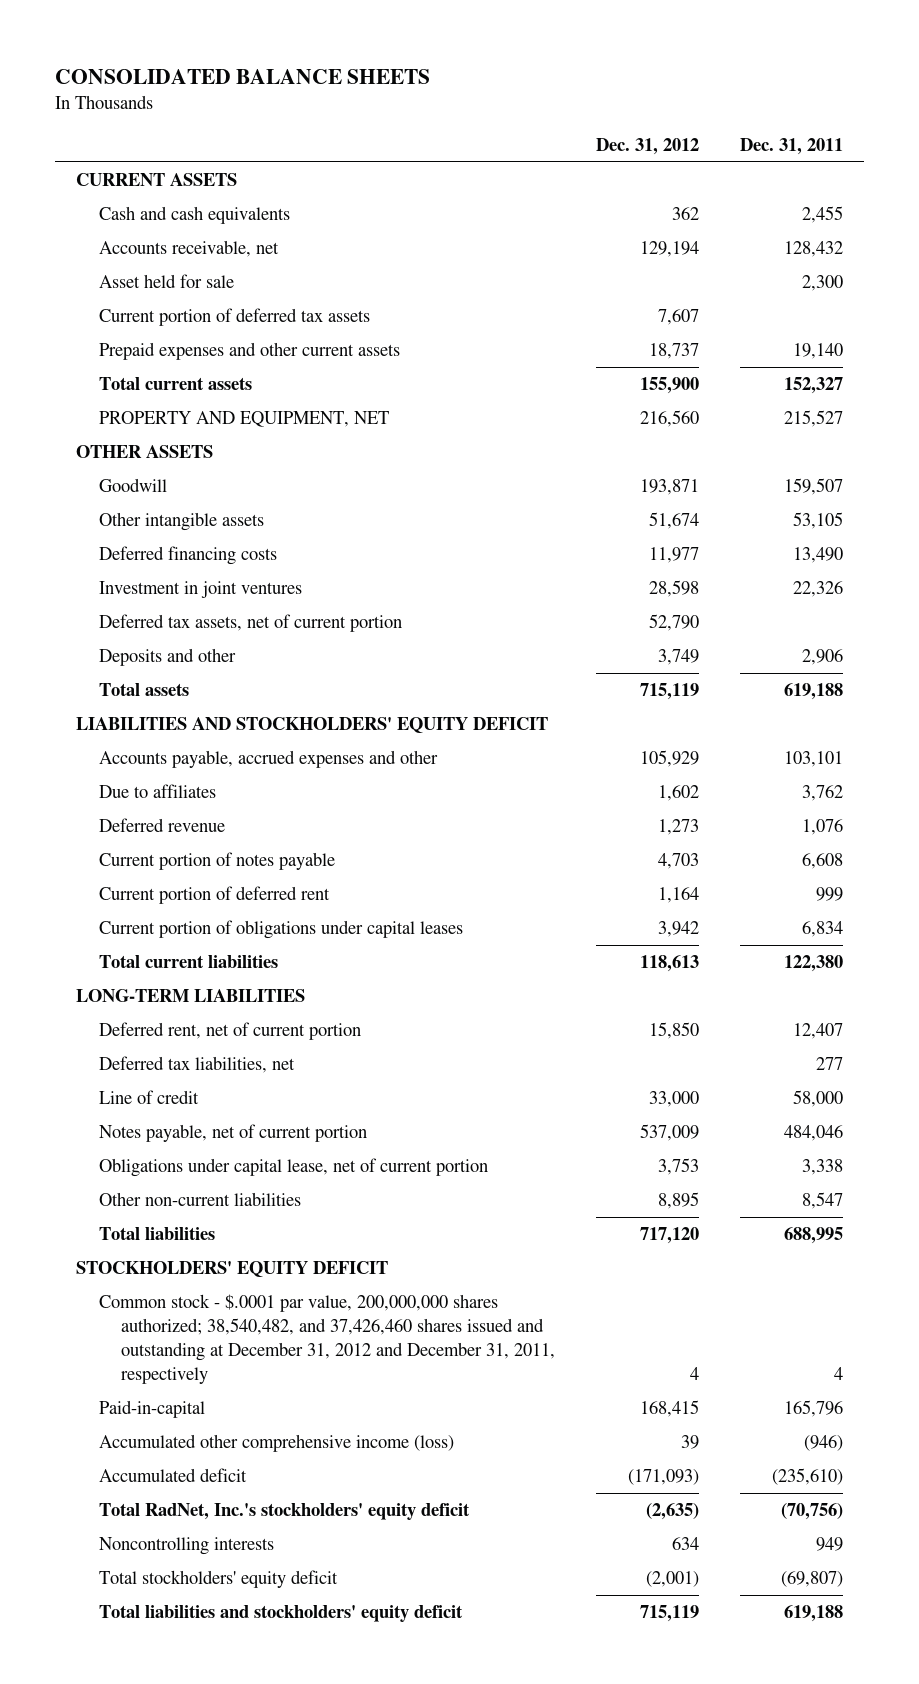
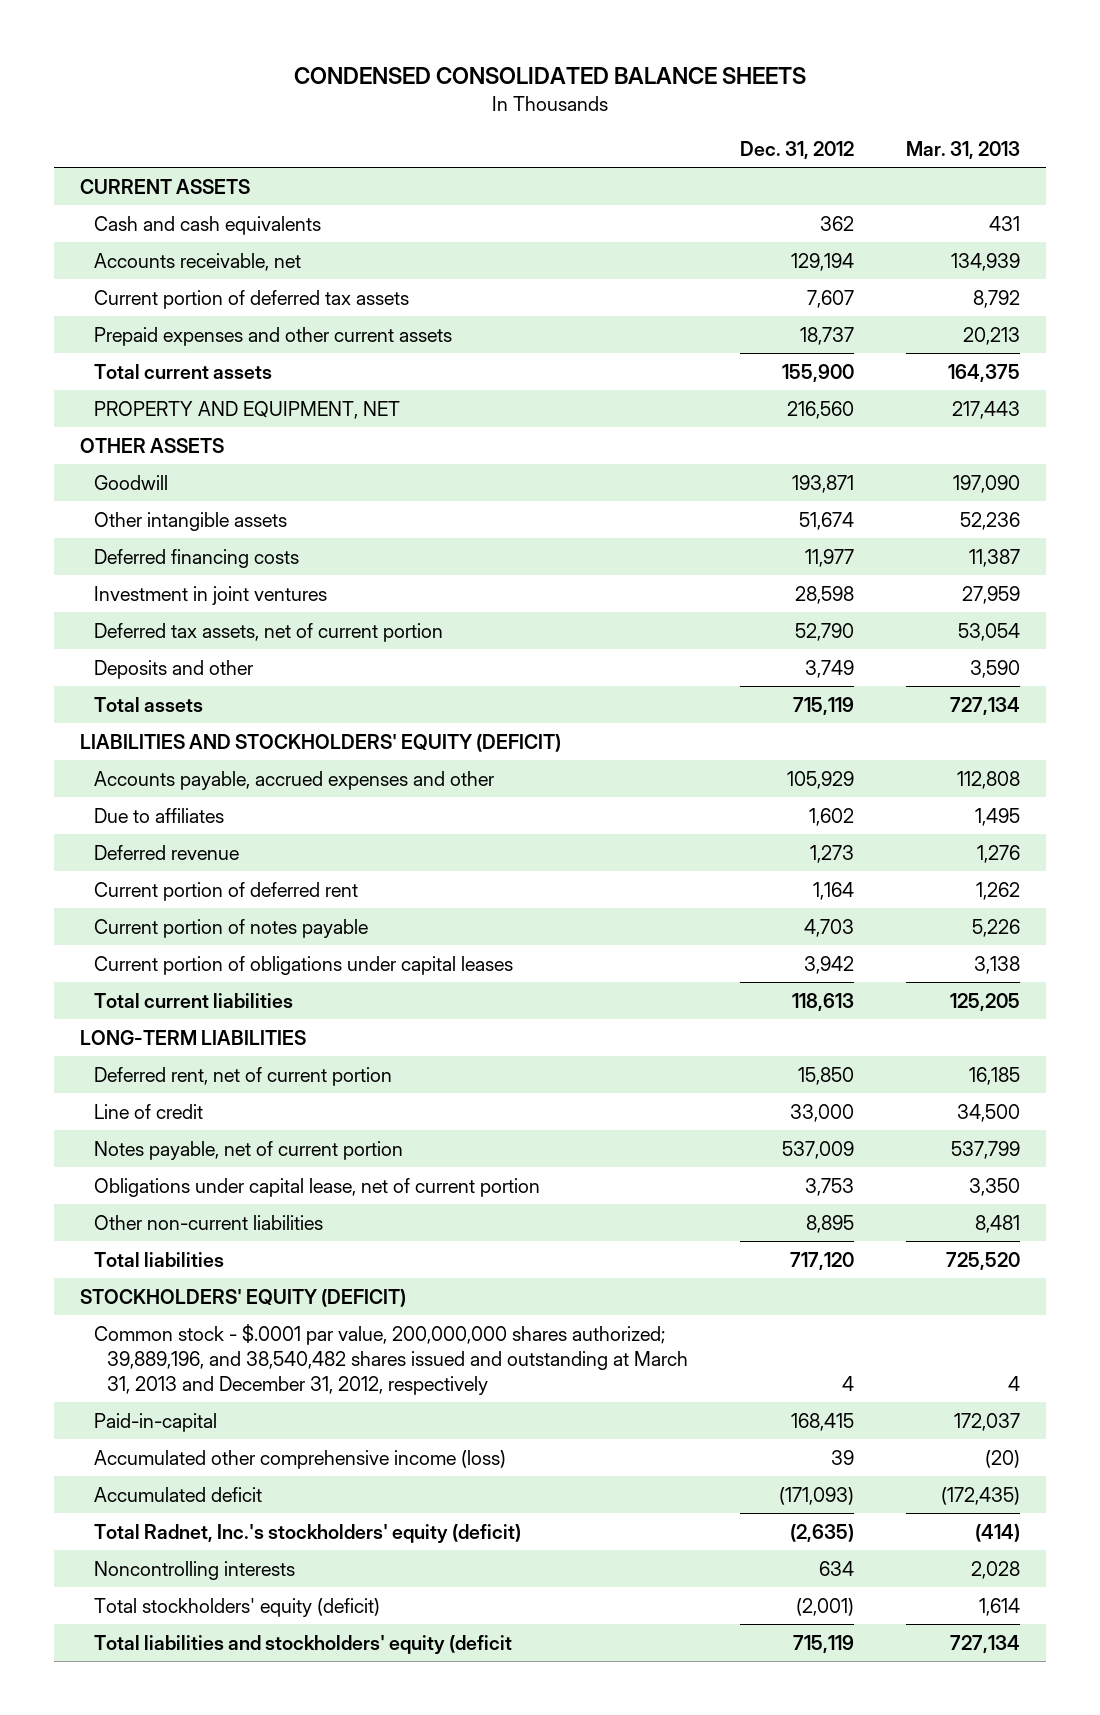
[55,69,431,85] CONSOLIDATED BALANCE SHEETS -> [293,67,806,85] CONDENSED CONSOLIDATED BALANCE SHEETS
[740,138,844,156] Dec. 31, 2011 -> none
none -> [905,140,1020,159] Mar. 31, 2013
[98,274,234,289] Asset held for sale -> none
[75,717,548,734] LIABILITIES AND STOCKHOLDERS' EQUITY DEFICIT -> [79,733,561,752] LIABILITIES AND STOCKHOLDERS' EQUITY (DEFICIT)
[98,852,335,871] Current portion of notes payable -> [93,918,368,938] Current portion of notes payable
[98,1056,295,1074] Deferred tax liabilities, net -> none
[75,1261,388,1278] STOCKHOLDERS' EQUITY DEFICIT -> [79,1288,406,1307] STOCKHOLDERS' EQUITY (DEFICIT)
[98,1294,556,1385] Common stock - $.0001 par value, 200,000,000 shares authorized; 38,540,482, and 37,426,460 shares issued and outstanding at December 31, 2012 and December 31, 2011, respectively -> [93,1323,689,1395] Common stock - $.0001 par value, 200,000,000 shares authorized; 39,889,196, and 38,540,482 shares issued and outstanding at March 31, 2013 and December 31, 2012, respectively
[98,1503,470,1521] Total RadNet, Inc.'s stockholders' equity deficit -> [93,1523,521,1543] Total Radnet, Inc.'s stockholders' equity (deficit)
[98,1570,338,1589] Total stockholders' equity deficit -> [93,1597,380,1617] Total stockholders' equity (deficit)
[98,1605,463,1623] Total liabilities and stockholders' equity deficit -> [93,1634,512,1654] Total liabilities and stockholders' equity (deficit

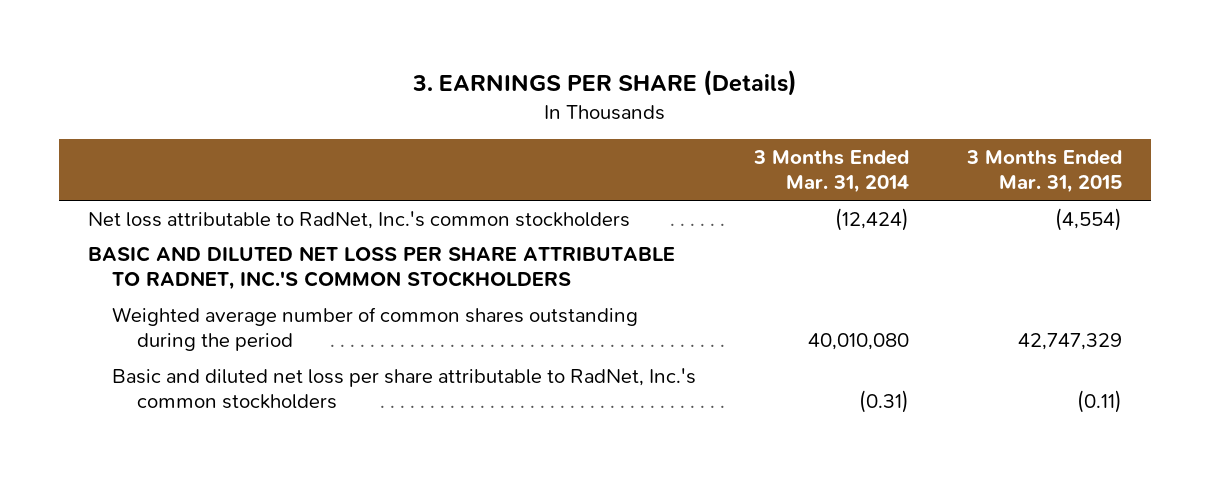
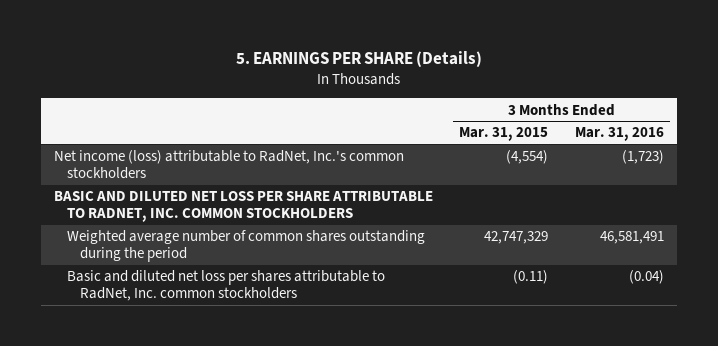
[411,69,797,96] 3. EARNINGS PER SHARE (Details) -> [235,50,482,67] 5. EARNINGS PER SHARE (Details)
[753,149,910,194] 3 Months Ended Mar. 31, 2014 -> none
none -> [574,127,664,142] Mar. 31, 2016
[87,210,630,229] Net loss attributable to RadNet, Inc.'s common stockholders -> [54,150,405,180] Net income (loss) attributable to RadNet, Inc.'s common stockholders
[87,245,675,291] BASIC AND DILUTED NET LOSS PER SHARE ATTRIBUTABLE TO RADNET, INC.'S COMMON STOCKHOLDERS -> [54,191,434,223] BASIC AND DILUTED NET LOSS PER SHARE ATTRIBUTABLE TO RADNET, INC. COMMON STOCKHOLDERS
[112,367,697,410] Basic and diluted net loss per share attributable to RadNet, Inc.'s common stockholders -> [66,270,385,302] Basic and diluted net loss per shares attributable to RadNet, Inc. common stockholders

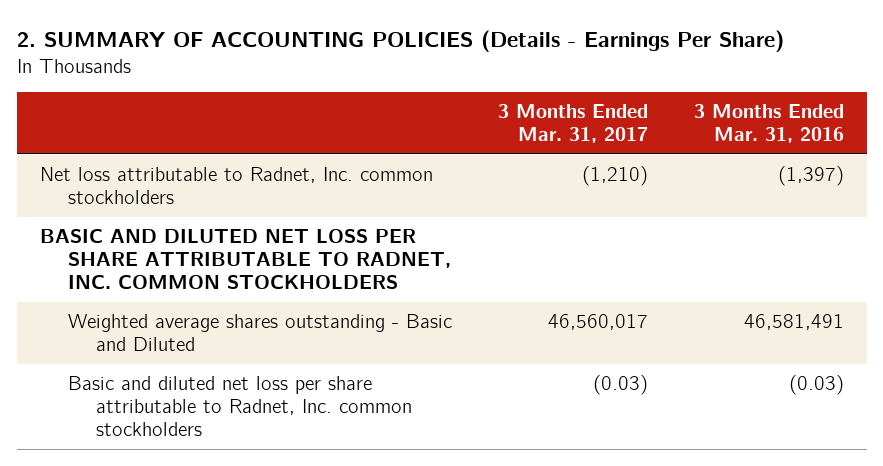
[235,50,482,67] 5. EARNINGS PER SHARE (Details) -> [16,29,784,52] 2. SUMMARY OF ACCOUNTING POLICIES (Details - Earnings Per Share)
[459,127,549,142] Mar. 31, 2015 -> none
none -> [497,103,648,144] 3 Months Ended Mar. 31, 2017
[54,150,405,180] Net income (loss) attributable to RadNet, Inc.'s common stockholders -> [39,166,433,205] Net loss attributable to Radnet, Inc. common stockholders
[621,150,664,165] (1,723) -> [777,165,844,186] (1,397)
[66,230,425,263] Weighted average number of common shares outstanding during the period -> [67,313,452,352] Weighted average shares outstanding - Basic and Diluted
[66,270,385,302] Basic and diluted net loss per shares attributable to RadNet, Inc. common stockholders -> [67,375,412,437] Basic and diluted net loss per share attributable to Radnet, Inc. common stockholders
[628,270,664,285] (0.04) -> [788,374,844,395] (0.03)

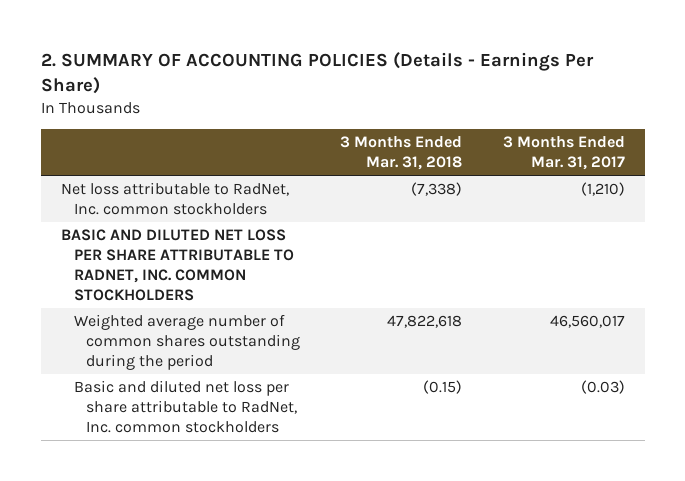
[693,103,844,144] 3 Months Ended Mar. 31, 2016 -> none
none -> [340,136,463,171] 3 Months Ended Mar. 31, 2018
[39,166,433,205] Net loss attributable to Radnet, Inc. common stockholders -> [60,182,289,216] Net loss attributable to RadNet, Inc. common stockholders
[67,313,452,352] Weighted average shares outstanding - Basic and Diluted -> [73,314,301,371] Weighted average number of common shares outstanding during the period
[67,375,412,437] Basic and diluted net loss per share attributable to Radnet, Inc. common stockholders -> [73,380,298,434] Basic and diluted net loss per share attributable to RadNet, Inc. common stockholders

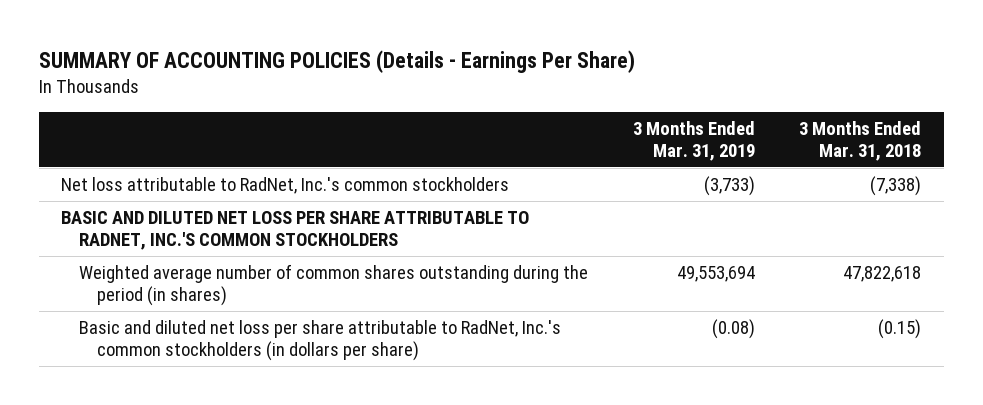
[40,51,594,95] 2. SUMMARY OF ACCOUNTING POLICIES (Details - Earnings Per Share) -> [39,49,636,73] SUMMARY OF ACCOUNTING POLICIES (Details - Earnings Per Share)
[502,136,625,171] 3 Months Ended Mar. 31, 2017 -> none
none -> [632,120,755,161] 3 Months Ended Mar. 31, 2019
[60,182,289,216] Net loss attributable to RadNet, Inc. common stockholders -> [61,177,510,195] Net loss attributable to RadNet, Inc.'s common stockholders
[60,229,294,302] BASIC AND DILUTED NET LOSS PER SHARE ATTRIBUTABLE TO RADNET, INC. COMMON STOCKHOLDERS -> [61,211,530,251] BASIC AND DILUTED NET LOSS PER SHARE ATTRIBUTABLE TO RADNET, INC.'S COMMON STOCKHOLDERS
[73,314,301,371] Weighted average number of common shares outstanding during the period -> [79,264,589,307] Weighted average number of common shares outstanding during the period (in shares)
[73,380,298,434] Basic and diluted net loss per share attributable to RadNet, Inc. common stockholders -> [79,320,562,362] Basic and diluted net loss per share attributable to RadNet, Inc.'s common stockholders (in dollars per share)

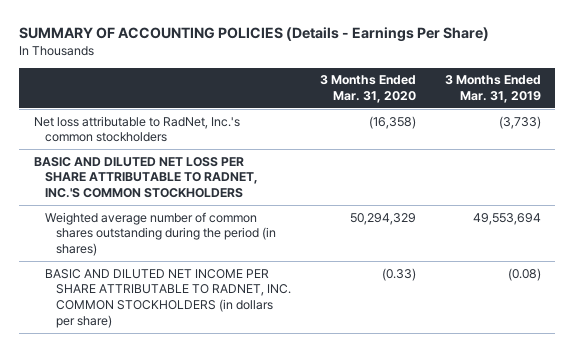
[799,120,922,161] 3 Months Ended Mar. 31, 2018 -> none
none -> [319,75,416,103] 3 Months Ended Mar. 31, 2020
[79,320,562,362] Basic and diluted net loss per share attributable to RadNet, Inc.'s common stockholders (in dollars per share) -> [44,268,291,329] BASIC AND DILUTED NET INCOME PER SHARE ATTRIBUTABLE TO RADNET, INC. COMMON STOCKHOLDERS (in dollars per share)

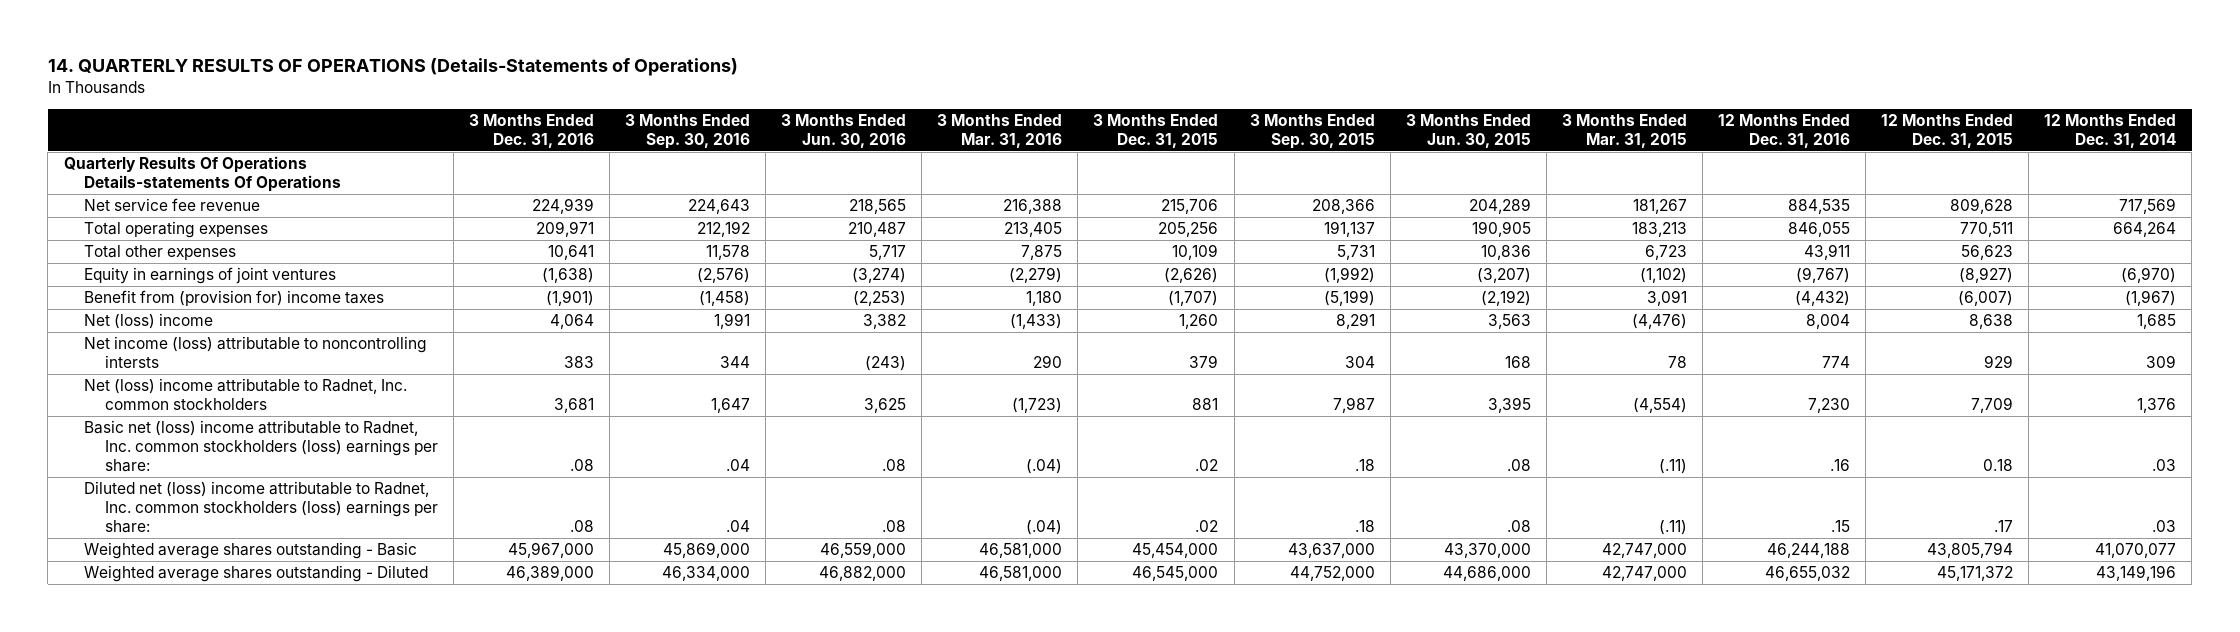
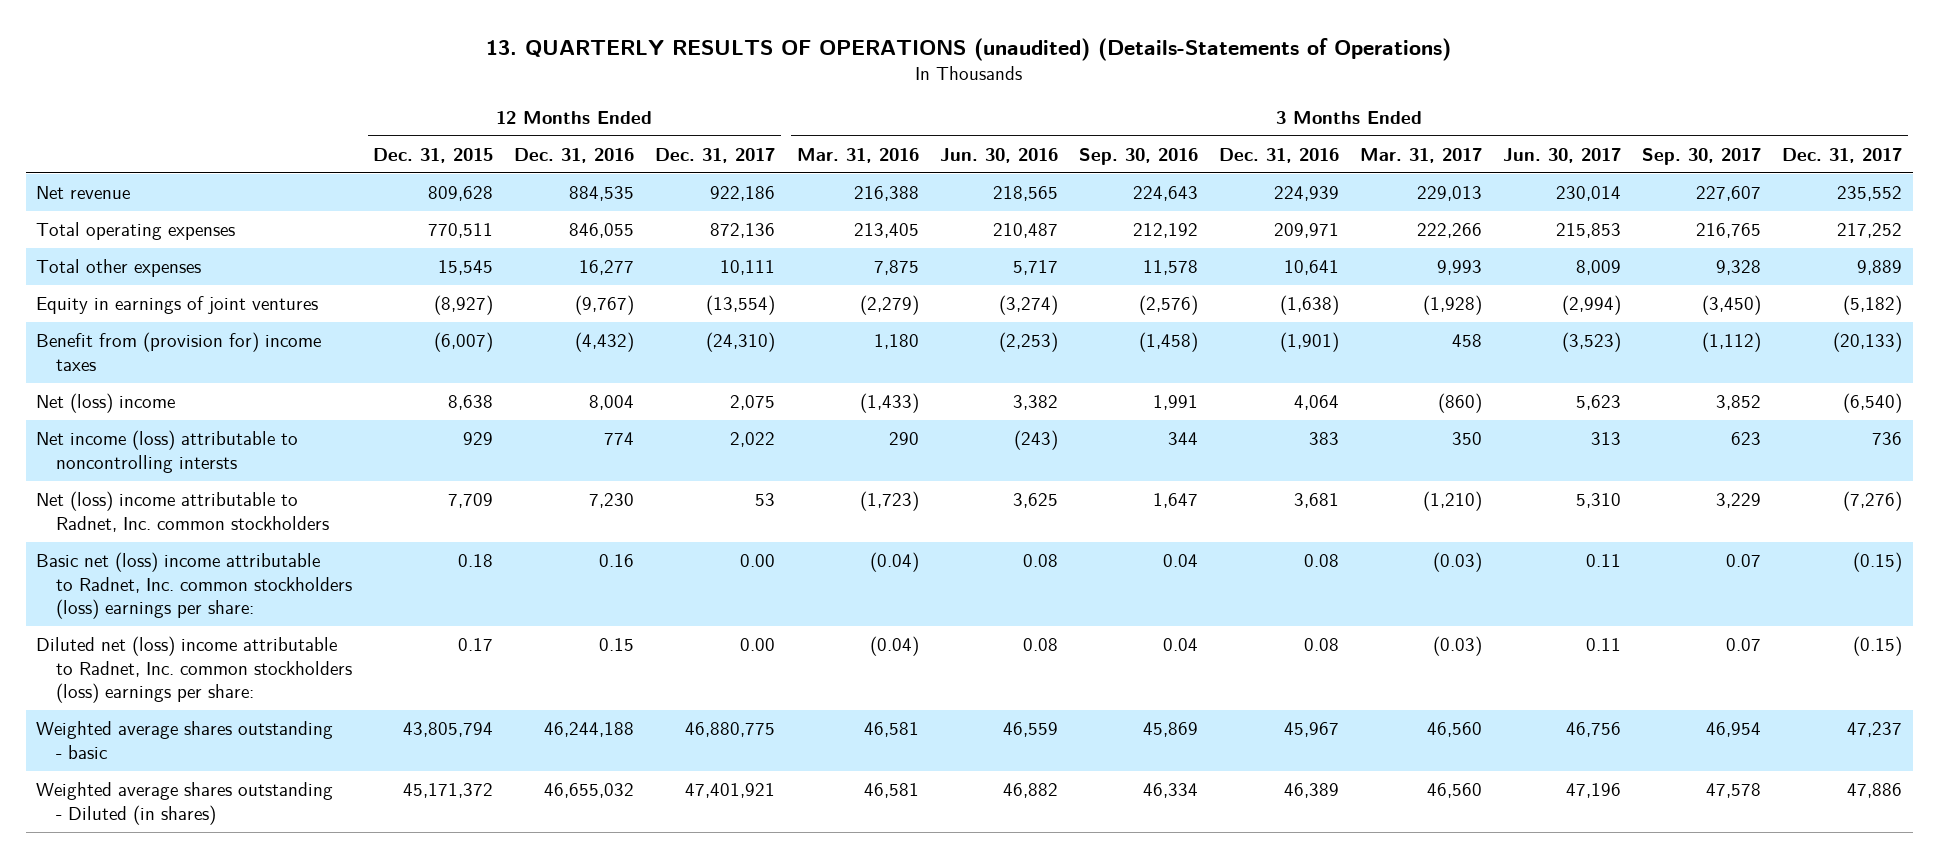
[47,58,738,77] 14. QUARTERLY RESULTS OF OPERATIONS (Details-Statements of Operations) -> [486,37,1452,61] 13. QUARTERLY RESULTS OF OPERATIONS (unaudited) (Details-Statements of Operations)
[1093,114,1219,149] 3 Months Ended Dec. 31, 2015 -> none
[1249,114,1375,150] 3 Months Ended Sep. 30, 2015 -> none
[1405,114,1531,149] 3 Months Ended Jun. 30, 2015 -> none
[1561,114,1687,149] 3 Months Ended Mar. 31, 2015 -> none
[2044,114,2177,149] 12 Months Ended Dec. 31, 2014 -> none
none -> [655,147,776,163] Dec. 31, 2017
none -> [1359,147,1482,163] Mar. 31, 2017
none -> [1503,147,1622,163] Jun. 30, 2017
none -> [1642,147,1762,165] Sep. 30, 2017
none -> [1782,147,1903,163] Dec. 31, 2017
[63,156,342,193] Quarterly Results Of Operations Details-statements Of Operations -> none
[84,198,261,212] Net service fee revenue -> [36,186,131,200] Net revenue
[1804,244,1851,261] 43,911 -> [579,260,635,276] 16,277
[1961,245,2014,261] 56,623 -> [438,260,494,276] 15,545
[569,458,594,471] .08 -> [1303,554,1339,568] 0.08
[726,458,751,471] .04 -> [1162,554,1198,568] 0.04
[882,458,907,471] .08 -> [1022,554,1058,568] 0.08
[1026,458,1063,474] (.04) -> [869,552,919,573] (0.04)
[1830,458,1851,471] .16 -> [599,554,635,568] 0.16
[569,519,594,532] .08 -> [1303,638,1339,652] 0.08
[726,519,751,532] .04 -> [1162,638,1198,652] 0.04
[882,519,907,532] .08 -> [1022,638,1058,652] 0.08
[1026,519,1063,535] (.04) -> [869,636,919,657] (0.04)
[1831,519,1851,532] .15 -> [599,638,635,652] 0.15
[1994,519,2014,532] .17 -> [458,638,494,652] 0.17
[84,542,418,560] Weighted average shares outstanding - Basic -> [36,721,334,759] Weighted average shares outstanding - basic
[507,542,594,559] 45,967,000 -> [1283,722,1339,738] 45,967
[663,542,751,559] 45,869,000 -> [1142,722,1198,738] 45,869
[820,542,907,559] 46,559,000 -> [1002,722,1058,738] 46,559
[979,543,1063,559] 46,581,000 -> [863,722,919,738] 46,581
[84,565,429,583] Weighted average shares outstanding - Diluted -> [36,782,334,825] Weighted average shares outstanding - Diluted (in shares)
[505,565,594,582] 46,389,000 -> [1283,783,1339,799] 46,389
[662,566,751,582] 46,334,000 -> [1142,783,1198,799] 46,334
[819,566,907,582] 46,882,000 -> [1002,783,1058,799] 46,882
[979,566,1063,582] 46,581,000 -> [863,783,919,799] 46,581

